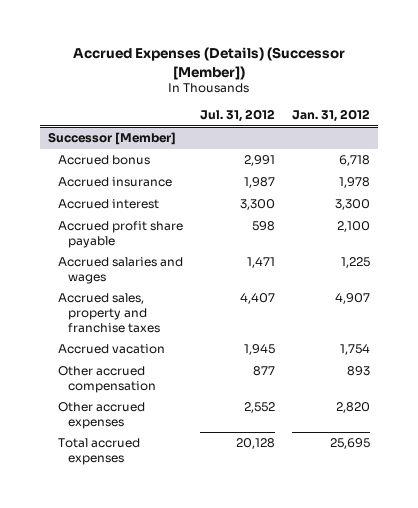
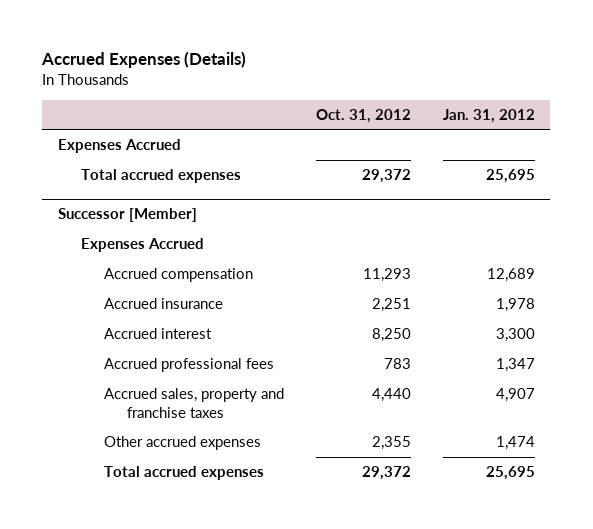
[73,47,346,80] Accrued Expenses (Details) (Successor [Member]) -> [41,51,247,69] Accrued Expenses (Details)
[199,109,275,123] Jul. 31, 2012 -> none
none -> [315,108,411,123] Oct. 31, 2012
none -> [58,139,182,154] Expenses Accrued
none -> [81,169,242,184] Total accrued expenses
none -> [81,238,205,253] Expenses Accrued
[58,155,151,166] Accrued bonus -> [104,268,254,283] Accrued compensation
[338,155,370,167] 6,718 -> [486,268,535,283] 12,689
[58,221,184,248] Accrued profit share payable -> none
[58,257,184,284] Accrued salaries and wages -> none
none -> [104,358,275,373] Accrued professional fees
[58,344,166,355] Accrued vacation -> none
[58,366,156,393] Other accrued compensation -> none
[335,402,370,414] 2,820 -> [495,436,535,451] 1,474

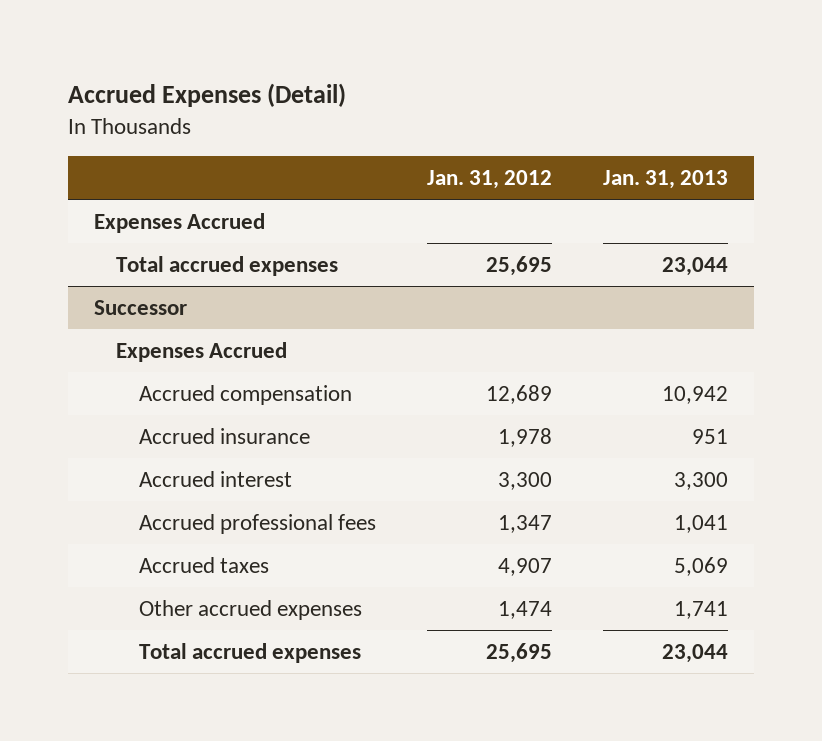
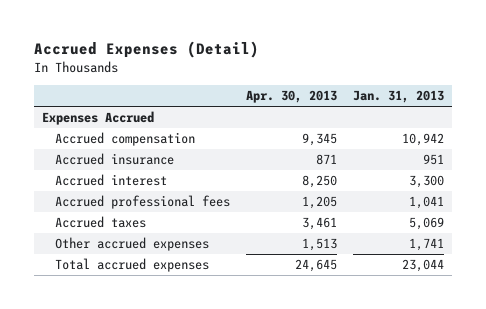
[427,170,553,190] Jan. 31, 2012 -> none
none -> [246,90,338,104] Apr. 30, 2013
[116,255,339,276] Total accrued expenses -> none
[93,299,187,315] Successor -> none
[116,341,288,362] Expenses Accrued -> none

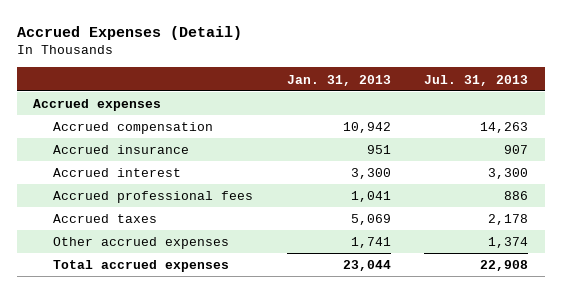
[246,90,338,104] Apr. 30, 2013 -> none
none -> [423,74,528,86] Jul. 31, 2013
[41,111,154,126] Expenses Accrued -> [33,99,162,112] Accrued expenses

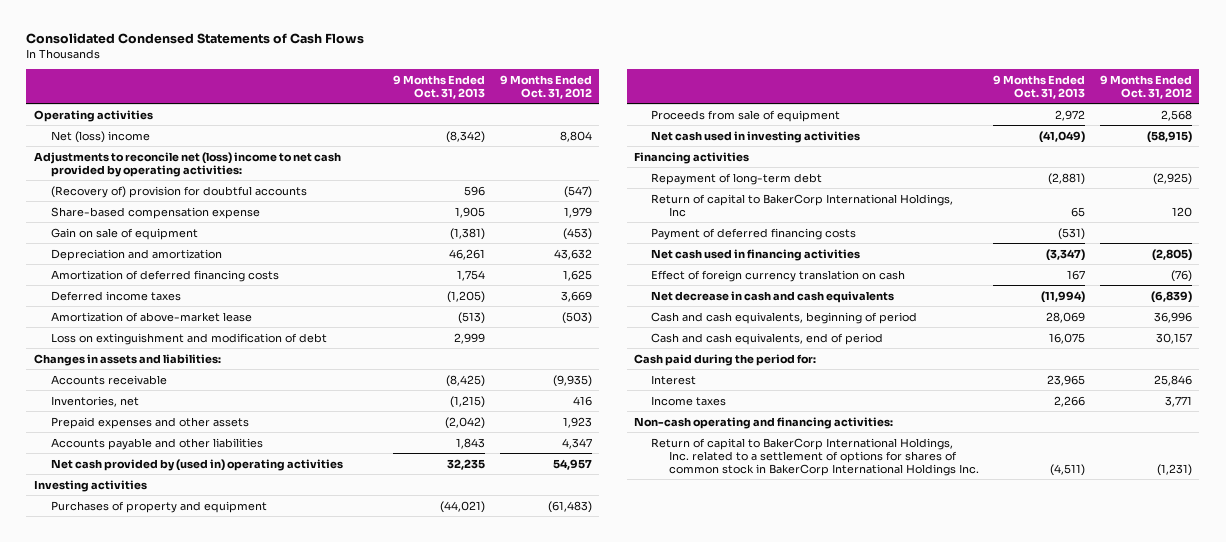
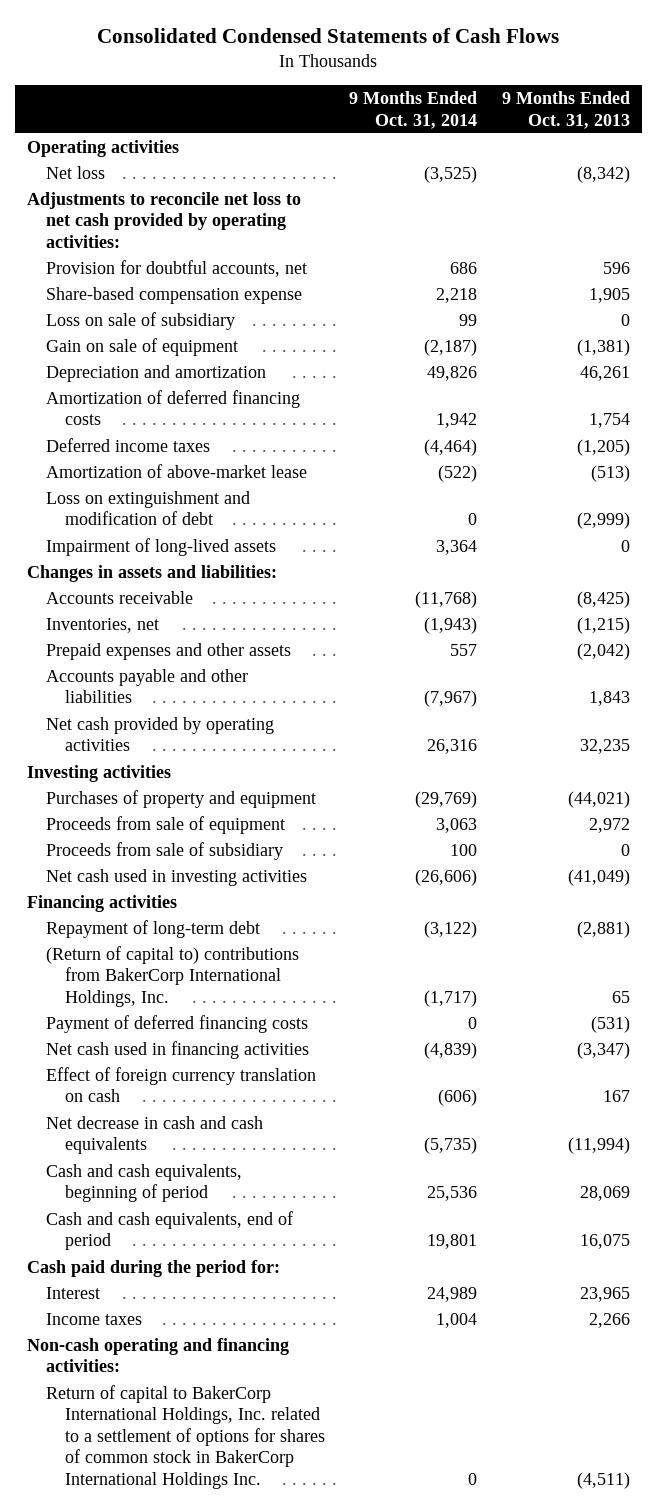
[499,74,592,99] 9 Months Ended Oct. 31, 2012 -> none
none -> [349,91,478,129] 9 Months Ended Oct. 31, 2014
[50,130,150,143] Net (loss) income -> [45,165,105,179] Net loss
[33,151,341,177] Adjustments to reconcile net (loss) income to net cash provided by operating activities: -> [26,191,301,248] Adjustments to reconcile net loss to net cash provided by operating activities:
[50,185,307,198] (Recovery of) provision for doubtful accounts -> [45,259,307,277] Provision for doubtful accounts, net
none -> [45,311,235,330] Loss on sale of subsidiary
[454,332,486,344] 2,999 -> [576,512,630,530] (2,999)
none -> [45,537,276,556] Impairment of long-lived assets
[50,458,343,471] Net cash provided by (used in) operating activities -> [45,716,274,752] Net cash provided by operating activities
none -> [45,841,283,860] Proceeds from sale of subsidiary
[651,193,954,217] Return of capital to BakerCorp International Holdings, Inc -> [45,945,299,1007] (Return of capital to) contributions from BakerCorp International Holdings, Inc.

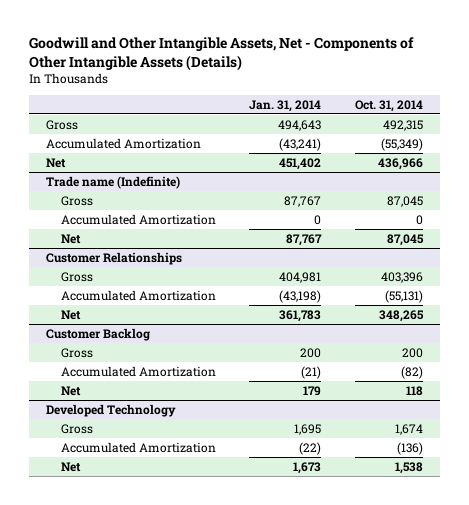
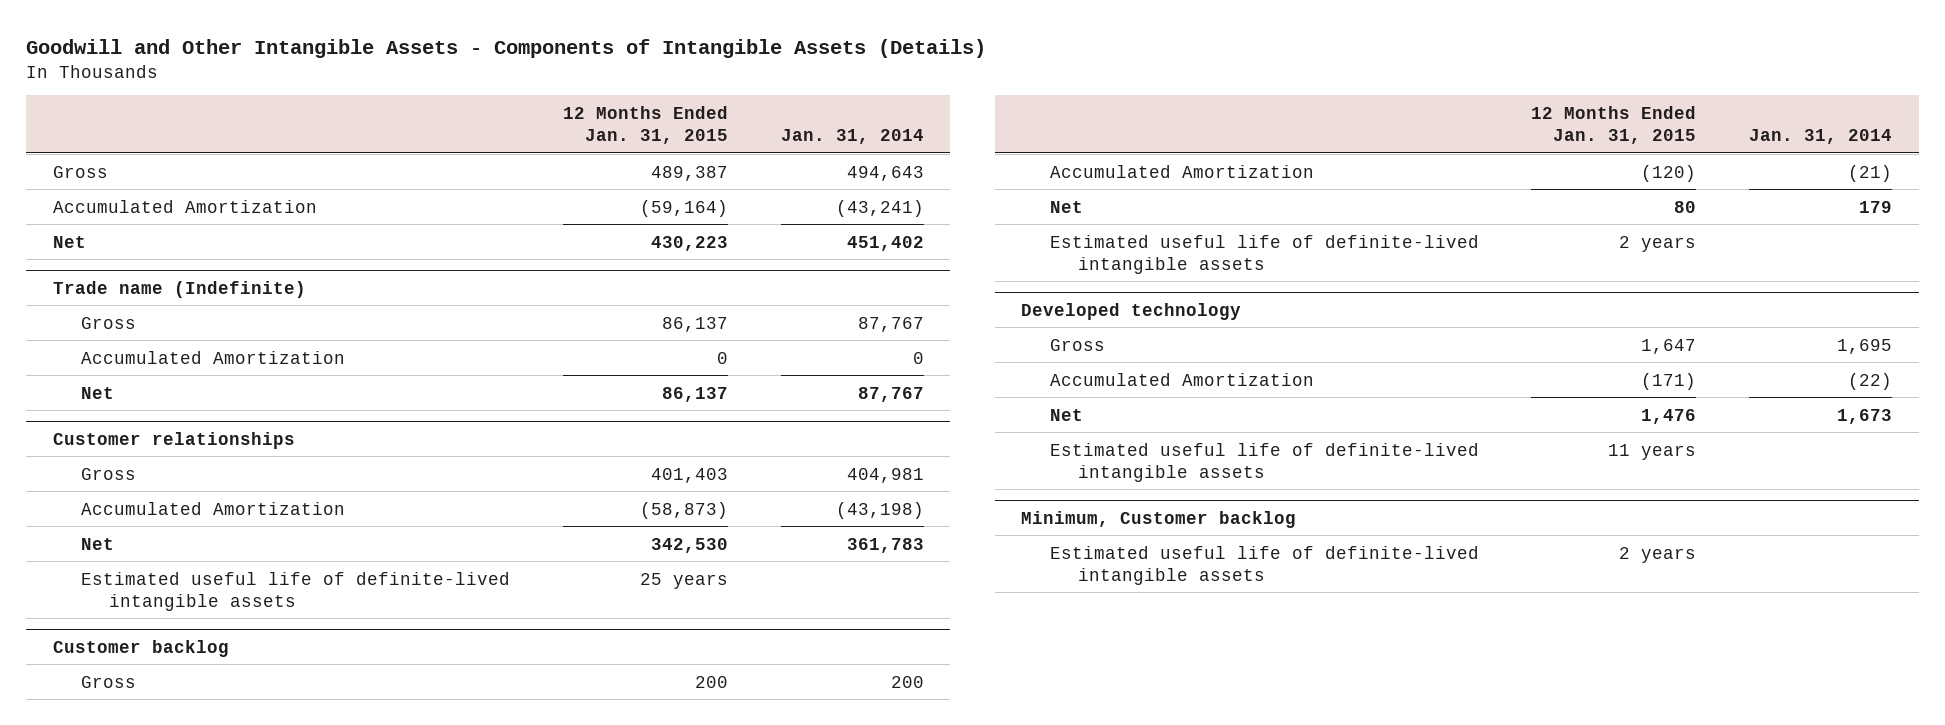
[29,36,415,71] Goodwill and Other Intangible Assets, Net - Components of Other Intangible Assets (Details) -> [26,38,987,58] Goodwill and Other Intangible Assets - Components of Intangible Assets (Details)
[354,99,423,112] Oct. 31, 2014 -> none
none -> [562,105,728,144] 12 Months Ended Jan. 31, 2015
[46,251,183,265] Customer Relationships -> [52,431,295,449] Customer relationships
none -> [80,571,510,611] Estimated useful life of definite-lived intangible assets
[46,327,151,341] Customer Backlog -> [52,639,229,657] Customer backlog
none -> [1049,234,1479,274] Estimated useful life of definite-lived intangible assets
[46,403,177,417] Developed Technology -> [1021,302,1242,320] Developed technology
none -> [1049,442,1479,482] Estimated useful life of definite-lived intangible assets
none -> [1021,510,1297,528] Minimum, Customer backlog
none -> [1049,545,1479,585] Estimated useful life of definite-lived intangible assets

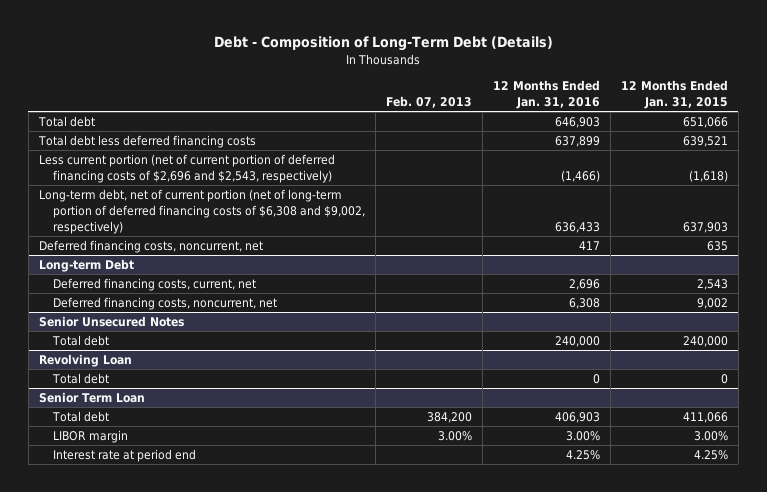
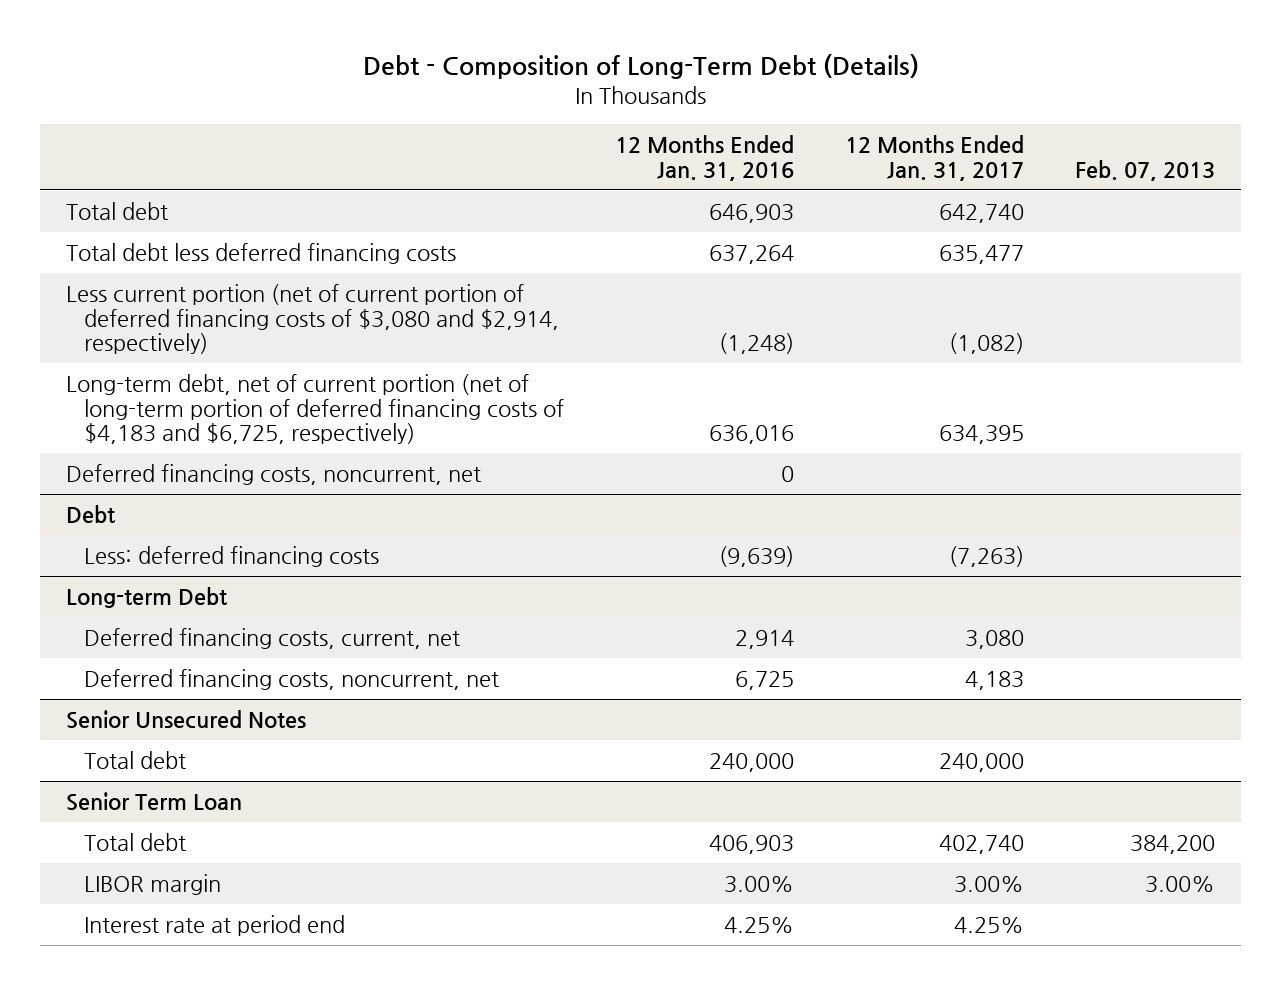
[620,80,728,109] 12 Months Ended Jan. 31, 2015 -> none
none -> [845,134,1025,181] 12 Months Ended Jan. 31, 2017
[555,136,601,148] 637,899 -> [709,245,795,265] 637,264
[38,154,335,183] Less current portion (net of current portion of deferred financing costs of $2,696 and $2,543, respectively) -> [66,284,560,355] Less current portion (net of current portion of deferred financing costs of $3,080 and $2,914, respectively)
[561,169,601,182] (1,466) -> [719,333,795,355] (1,248)
[38,189,366,234] Long-term debt, net of current portion (net of long-term portion of deferred financing costs of $6,308 and $9,002, respectively) -> [66,374,565,445] Long-term debt, net of current portion (net of long-term portion of deferred financing costs of $4,183 and $6,725, respectively)
[555,221,601,233] 636,433 -> [709,425,795,445] 636,016
[579,241,601,251] 417 -> [781,466,795,483] 0
none -> [66,505,116,524] Debt
none -> [84,546,380,568] Less: deferred financing costs
[569,279,601,291] 2,696 -> [735,630,795,650] 2,914
[569,298,601,310] 6,308 -> [735,671,795,691] 6,725
[38,354,132,368] Revolving Loan -> none
[52,373,110,385] Total debt -> none

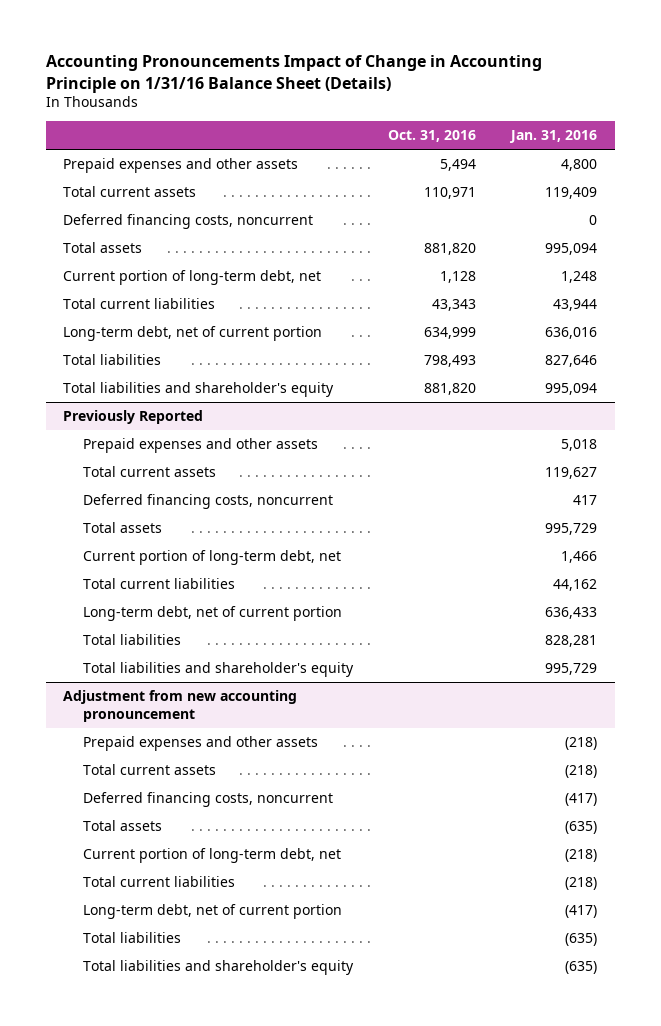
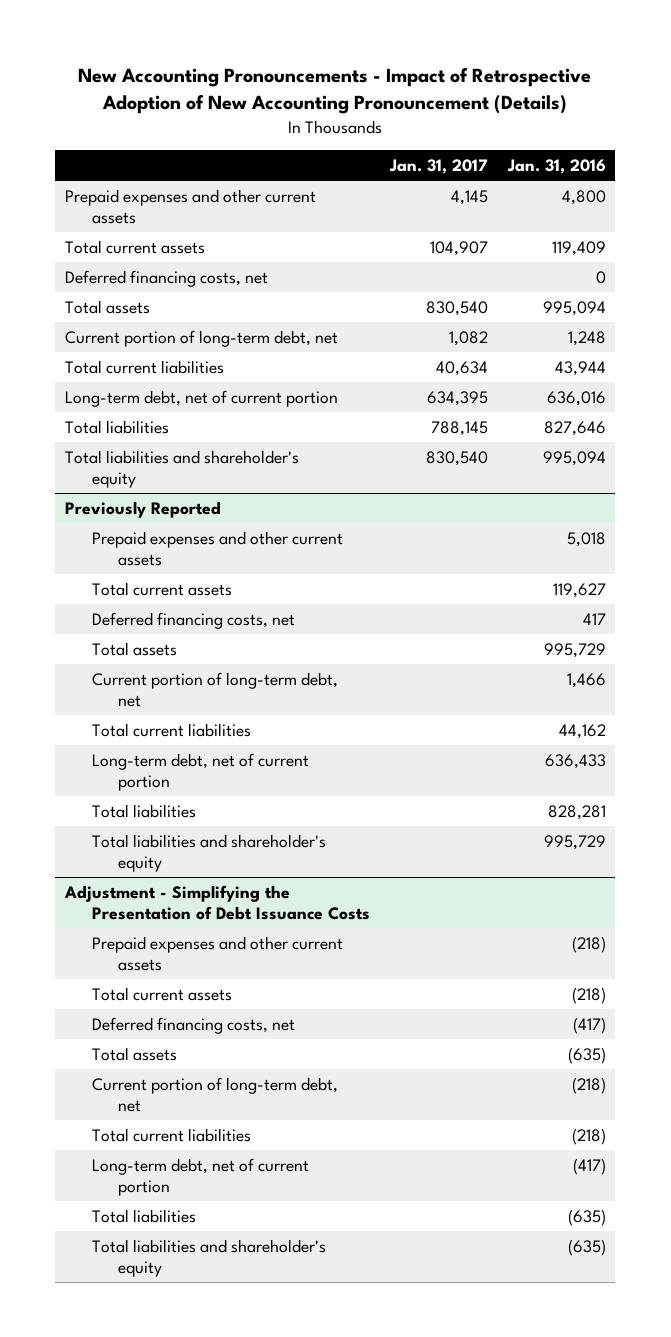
[45,55,542,93] Accounting Pronouncements Impact of Change in Accounting Principle on 1/31/16 Balance Sheet (Details) -> [78,68,592,115] New Accounting Pronouncements - Impact of Retrospective Adoption of New Accounting Pronouncement (Details)
[388,130,477,143] Oct. 31, 2016 -> none
none -> [388,158,488,174] Jan. 31, 2017
[63,158,299,174] Prepaid expenses and other assets -> [65,188,317,225] Prepaid expenses and other current assets
[63,214,314,230] Deferred financing costs, noncurrent -> [65,269,269,287] Deferred financing costs, net
[82,438,318,454] Prepaid expenses and other assets -> [91,530,343,567] Prepaid expenses and other current assets
[82,494,333,510] Deferred financing costs, noncurrent -> [91,611,295,629] Deferred financing costs, net
[63,690,298,722] Adjustment from new accounting pronouncement -> [64,884,370,921] Adjustment - Simplifying the Presentation of Debt Issuance Costs
[82,736,318,752] Prepaid expenses and other assets -> [91,935,343,972] Prepaid expenses and other current assets
[82,792,333,808] Deferred financing costs, noncurrent -> [91,1016,295,1034] Deferred financing costs, net

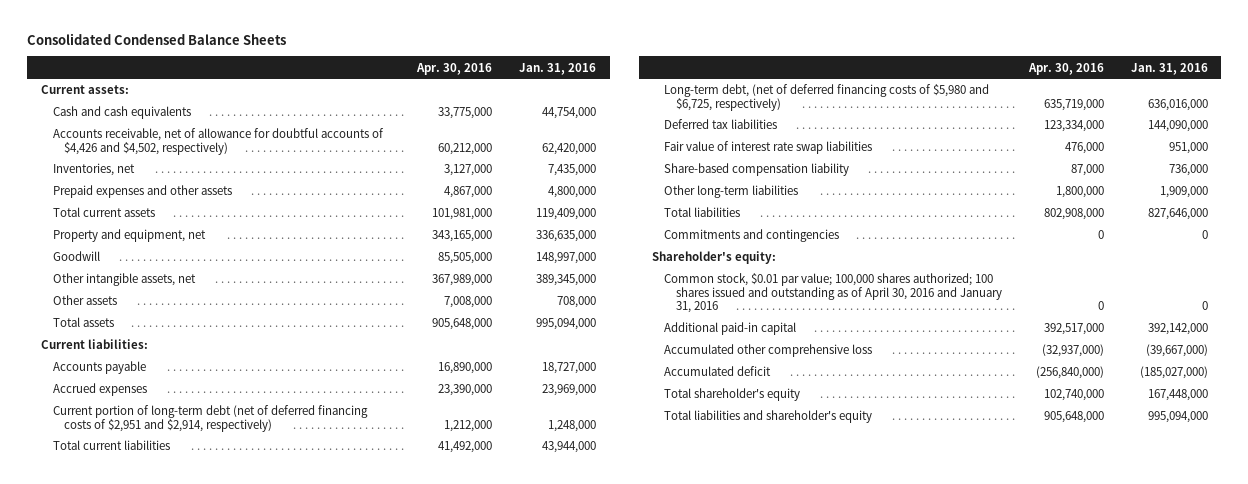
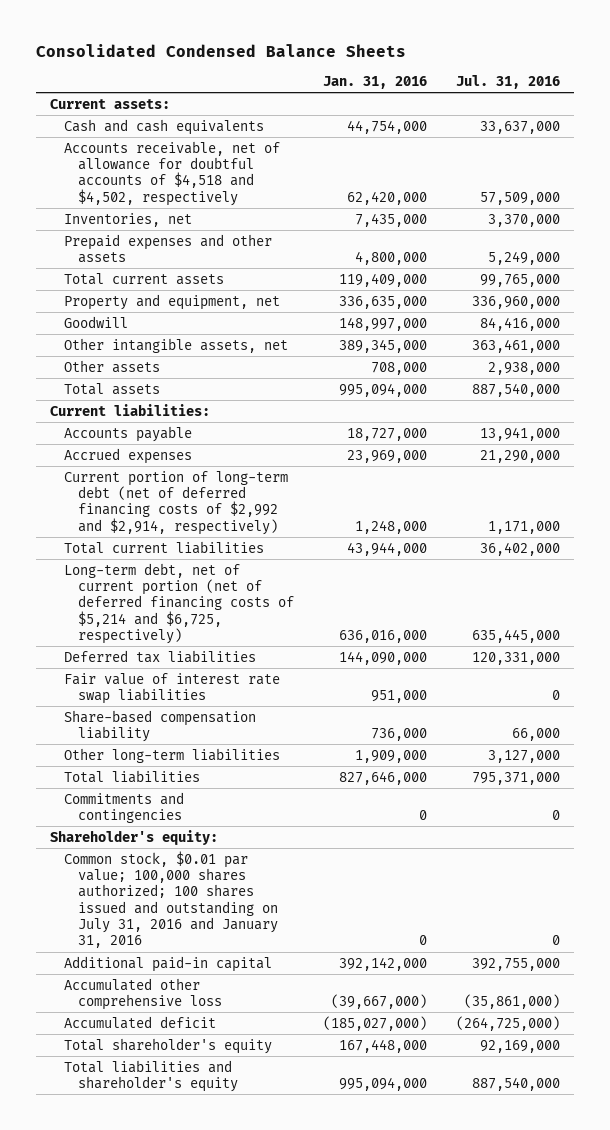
[416,62,493,75] Apr. 30, 2016 -> none
none -> [455,74,560,89] Jul. 31, 2016
[52,128,384,155] Accounts receivable, net of allowance for doubtful accounts of $4,426 and $4,502, respectively) -> [64,140,281,206] Accounts receivable, net of allowance for doubtful accounts of $4,518 and $4,502, respectively
[52,405,368,432] Current portion of long-term debt (net of deferred financing costs of $2,951 and $2,914, respectively) -> [64,470,289,535] Current portion of long-term debt (net of deferred financing costs of $2,992 and $2,914, respectively)
[663,84,989,111] Long-term debt, (net of deferred financing costs of $5,980 and $6,725, respectively) -> [64,562,295,644] Long-term debt, net of current portion (net of deferred financing costs of $5,214 and $6,725, respectively)
[663,273,1002,314] Common stock, $0.01 par value; 100,000 shares authorized; 100 shares issued and outstanding as of April 30, 2016 and January 31, 2016 -> [64,850,279,949] Common stock, $0.01 par value; 100,000 shares authorized; 100 shares issued and outstanding on July 31, 2016 and January 31, 2016

